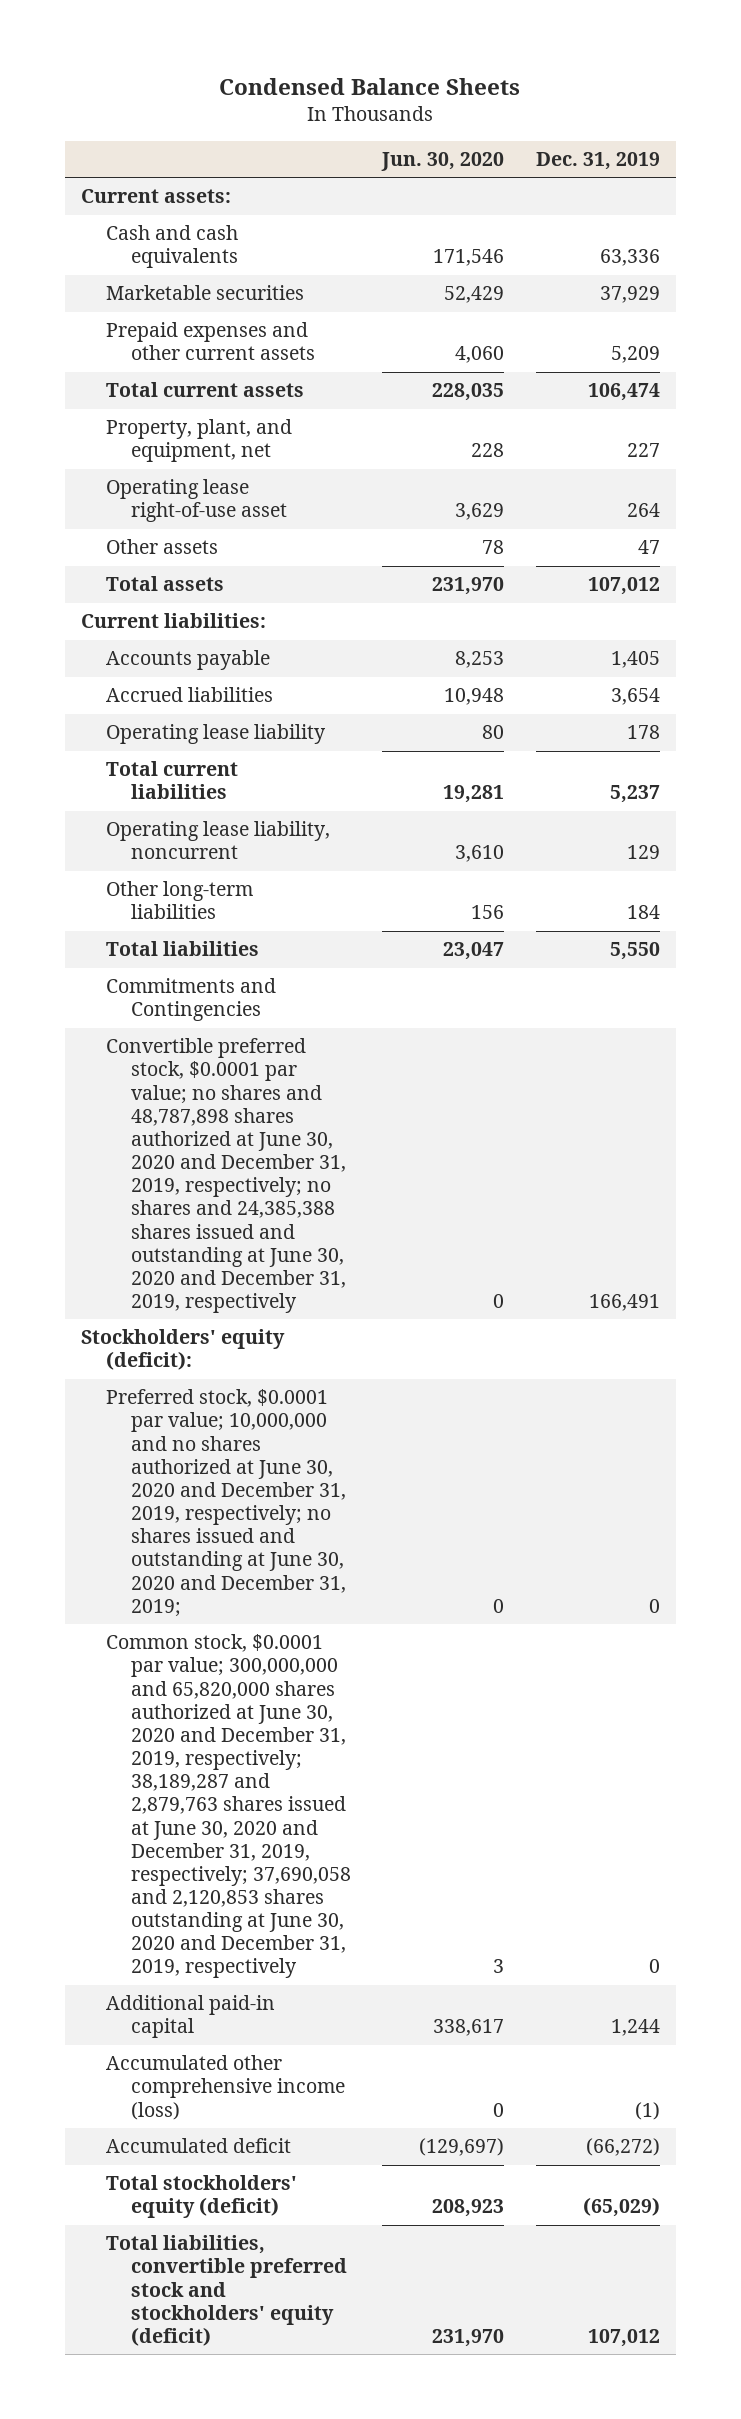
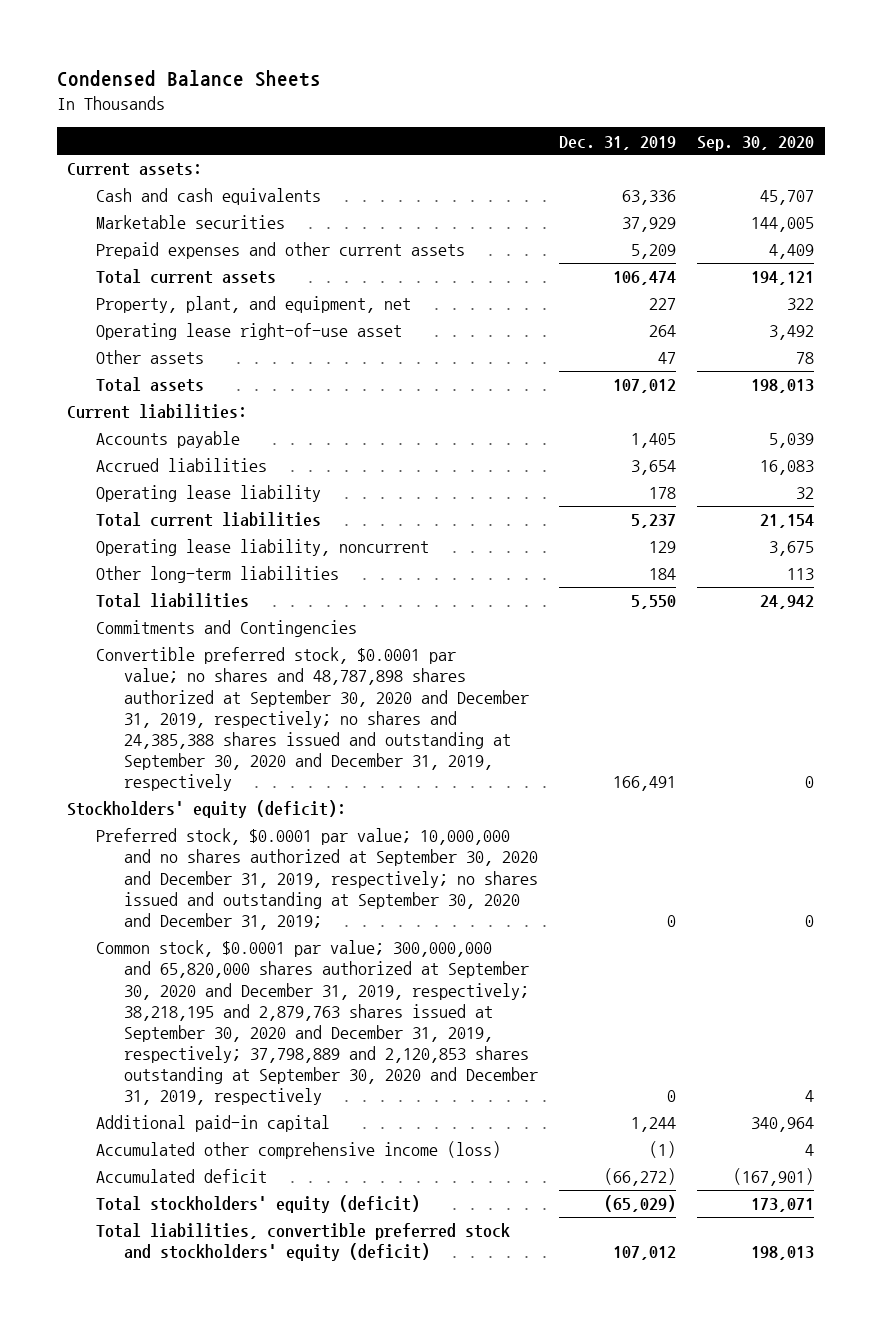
[381,152,505,172] Jun. 30, 2020 -> none
none -> [697,135,815,151] Sep. 30, 2020
[105,1038,346,1313] Convertible preferred stock, $0.0001 par value; no shares and 48,787,898 shares authorized at June 30, 2020 and December 31, 2019, respectively; no shares and 24,385,388 shares issued and outstanding at June 30, 2020 and December 31, 2019, respectively -> [95,647,530,792] Convertible preferred stock, $0.0001 par value; no shares and 48,787,898 shares authorized at September 30, 2020 and December 31, 2019, respectively; no shares and 24,385,388 shares issued and outstanding at September 30, 2020 and December 31, 2019, respectively
[105,1389,346,1617] Preferred stock, $0.0001 par value; 10,000,000 and no shares authorized at June 30, 2020 and December 31, 2019, respectively; no shares issued and outstanding at June 30, 2020 and December 31, 2019; -> [95,828,539,930] Preferred stock, $0.0001 par value; 10,000,000 and no shares authorized at September 30, 2020 and December 31, 2019, respectively; no shares issued and outstanding at September 30, 2020 and December 31, 2019;
[105,1634,351,1979] Common stock, $0.0001 par value; 300,000,000 and 65,820,000 shares authorized at June 30, 2020 and December 31, 2019, respectively; 38,189,287 and 2,879,763 shares issued at June 30, 2020 and December 31, 2019, respectively; 37,690,058 and 2,120,853 shares outstanding at June 30, 2020 and December 31, 2019, respectively -> [95,940,539,1106] Common stock, $0.0001 par value; 300,000,000 and 65,820,000 shares authorized at September 30, 2020 and December 31, 2019, respectively; 38,218,195 and 2,879,763 shares issued at September 30, 2020 and December 31, 2019, respectively; 37,798,889 and 2,120,853 shares outstanding at September 30, 2020 and December 31, 2019, respectively

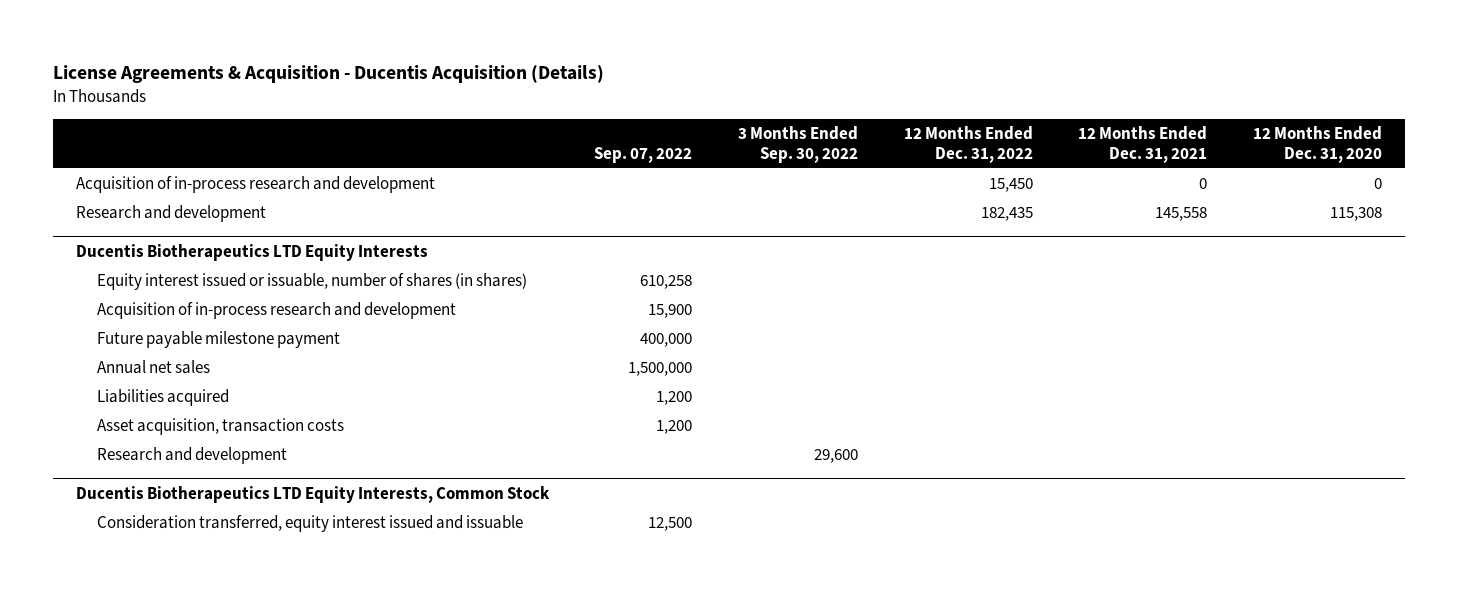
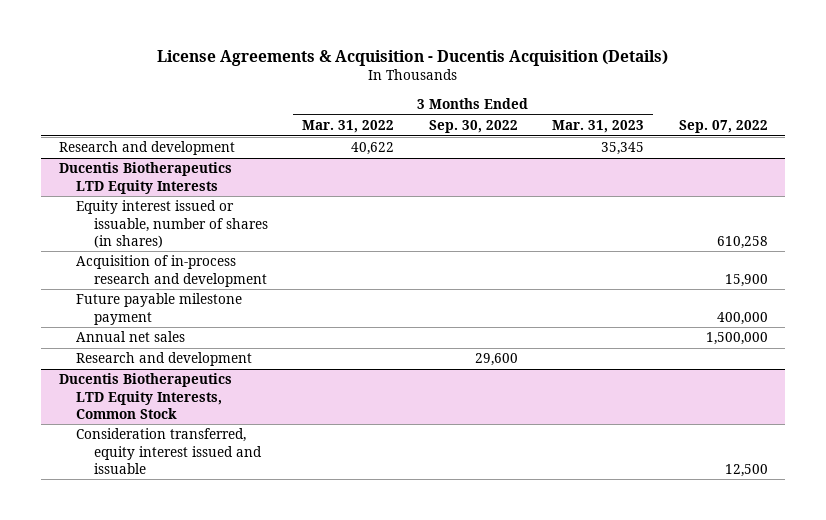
[903,126,1033,163] 12 Months Ended Dec. 31, 2022 -> none
[1078,126,1208,163] 12 Months Ended Dec. 31, 2021 -> none
[1253,126,1383,163] 12 Months Ended Dec. 31, 2020 -> none
none -> [302,120,395,134] Mar. 31, 2022
none -> [552,120,645,134] Mar. 31, 2023
[75,176,435,194] Acquisition of in-process research and development -> none
[96,389,229,407] Liabilities acquired -> none
[96,418,344,436] Asset acquisition, transaction costs -> none

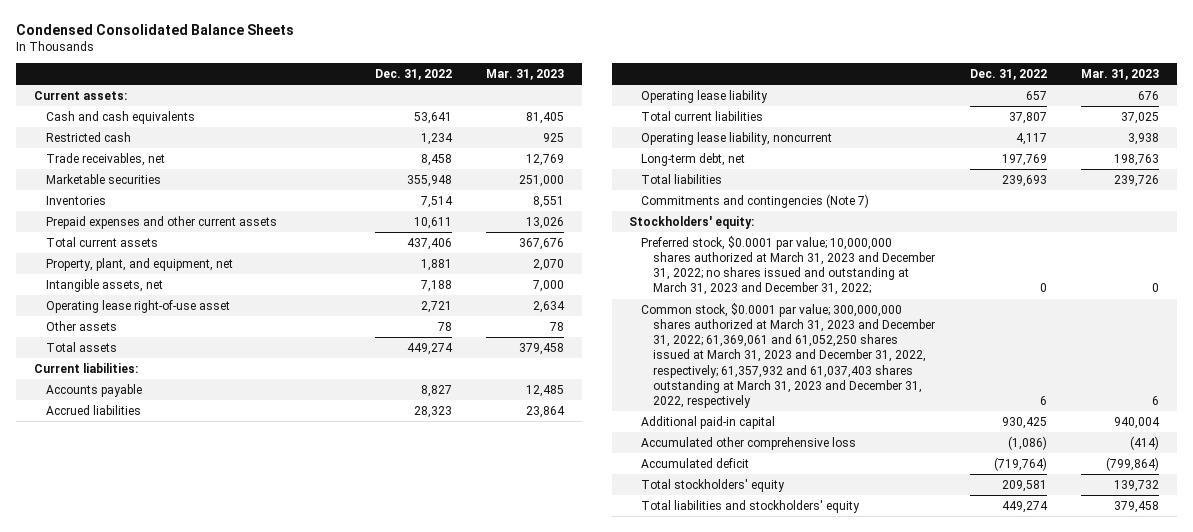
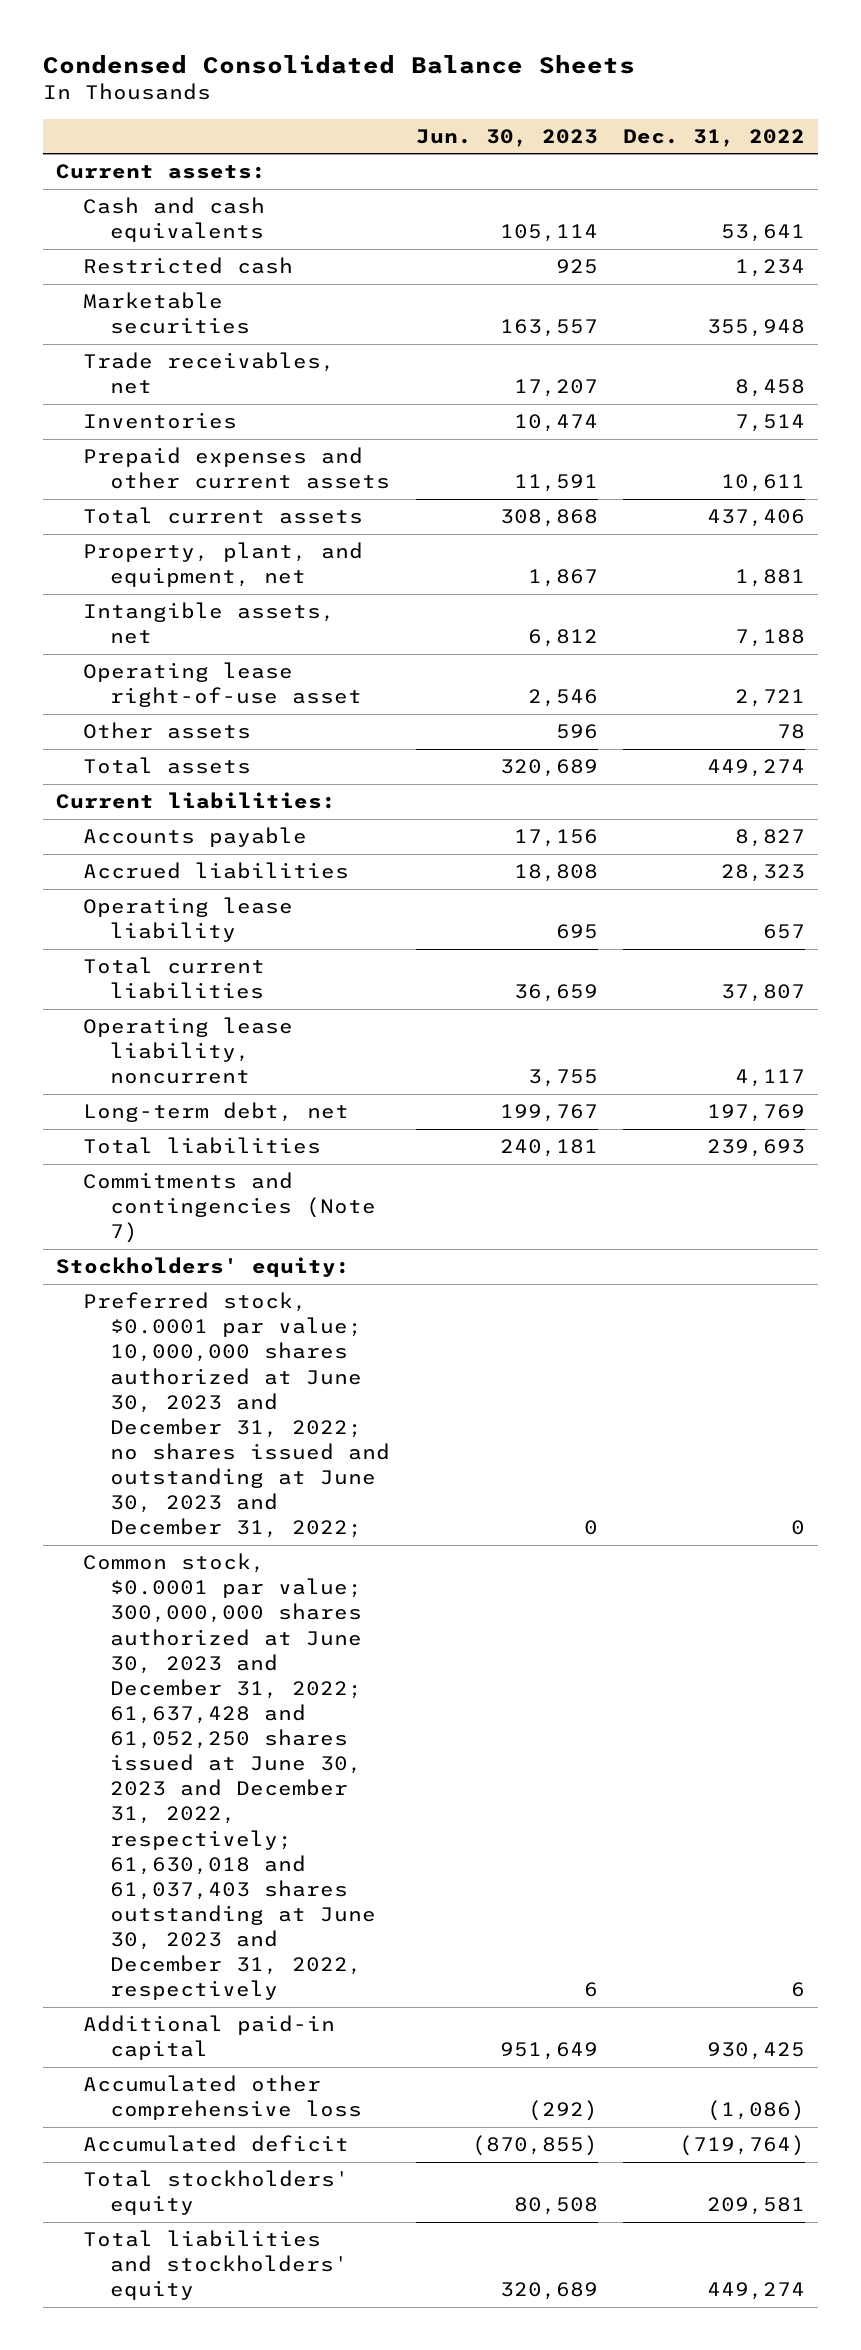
[486,68,565,80] Mar. 31, 2023 -> none
none -> [415,128,598,147] Jun. 30, 2023
[45,152,165,166] Trade receivables, net -> [82,352,335,395] Trade receivables, net
[641,235,936,296] Preferred stock, $0.0001 par value; 10,000,000 shares authorized at March 31, 2023 and December 31, 2022; no shares issued and outstanding at March 31, 2023 and December 31, 2022; -> [82,1292,391,1539] Preferred stock, $0.0001 par value; 10,000,000 shares authorized at June 30, 2023 and December 31, 2022; no shares issued and outstanding at June 30, 2023 and December 31, 2022;
[641,302,936,409] Common stock, $0.0001 par value; 300,000,000 shares authorized at March 31, 2023 and December 31, 2022; 61,369,061 and 61,052,250 shares issued at March 31, 2023 and December 31, 2022, respectively; 61,357,932 and 61,037,403 shares outstanding at March 31, 2023 and December 31, 2022, respectively -> [82,1553,377,2001] Common stock, $0.0001 par value; 300,000,000 shares authorized at June 30, 2023 and December 31, 2022; 61,637,428 and 61,052,250 shares issued at June 30, 2023 and December 31, 2022, respectively; 61,630,018 and 61,037,403 shares outstanding at June 30, 2023 and December 31, 2022, respectively

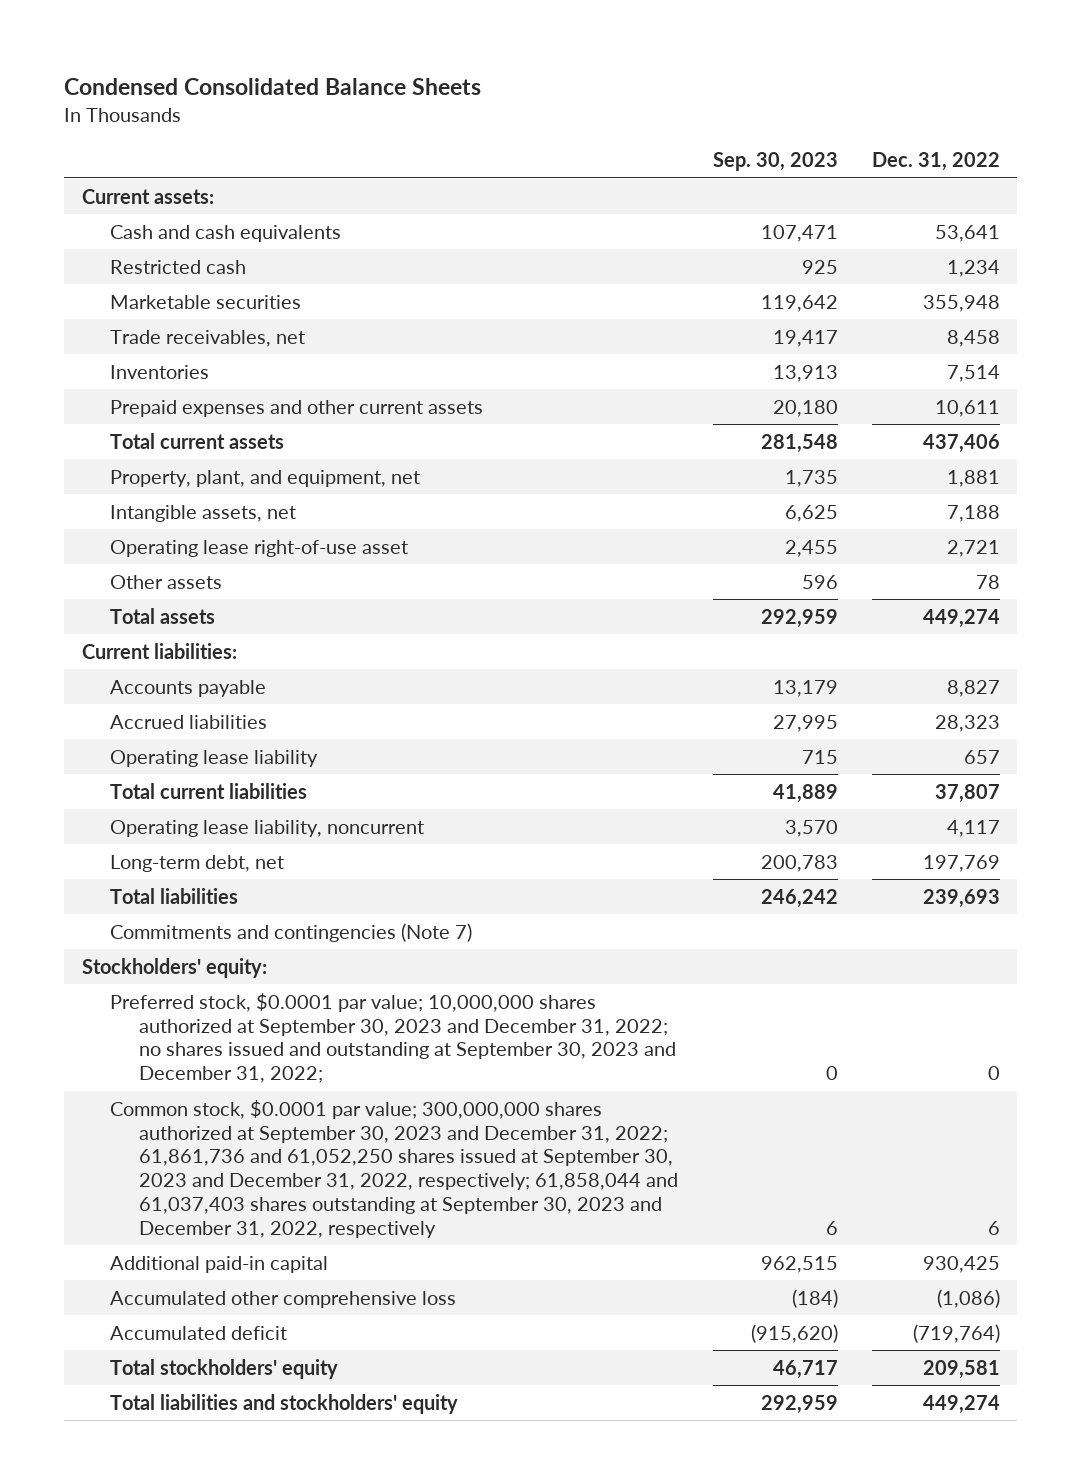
[415,128,598,147] Jun. 30, 2023 -> none
none -> [712,152,838,172] Sep. 30, 2023
[82,1292,391,1539] Preferred stock, $0.0001 par value; 10,000,000 shares authorized at June 30, 2023 and December 31, 2022; no shares issued and outstanding at June 30, 2023 and December 31, 2022; -> [110,992,677,1084] Preferred stock, $0.0001 par value; 10,000,000 shares authorized at September 30, 2023 and December 31, 2022; no shares issued and outstanding at September 30, 2023 and December 31, 2022;
[82,1553,377,2001] Common stock, $0.0001 par value; 300,000,000 shares authorized at June 30, 2023 and December 31, 2022; 61,637,428 and 61,052,250 shares issued at June 30, 2023 and December 31, 2022, respectively; 61,630,018 and 61,037,403 shares outstanding at June 30, 2023 and December 31, 2022, respectively -> [110,1099,679,1238] Common stock, $0.0001 par value; 300,000,000 shares authorized at September 30, 2023 and December 31, 2022; 61,861,736 and 61,052,250 shares issued at September 30, 2023 and December 31, 2022, respectively; 61,858,044 and 61,037,403 shares outstanding at September 30, 2023 and December 31, 2022, respectively

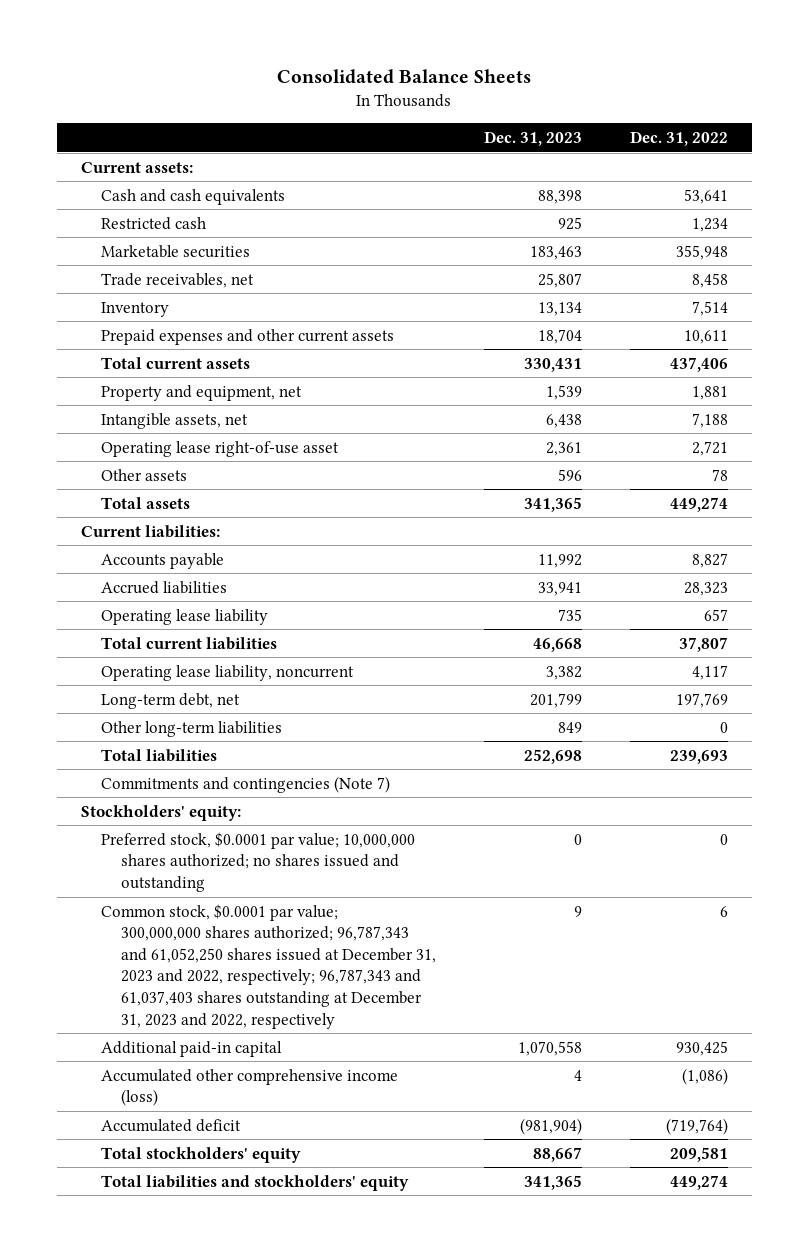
[64,78,482,96] Condensed Consolidated Balance Sheets -> [277,69,532,85] Consolidated Balance Sheets
[712,152,838,172] Sep. 30, 2023 -> none
none -> [483,130,582,146] Dec. 31, 2023
[110,364,210,379] Inventories -> [100,301,169,317] Inventory
[110,469,421,487] Property, plant, and equipment, net -> [100,384,302,401] Property and equipment, net
none -> [100,720,282,737] Other long-term liabilities
[110,992,677,1084] Preferred stock, $0.0001 par value; 10,000,000 shares authorized at September 30, 2023 and December 31, 2022; no shares issued and outstanding at September 30, 2023 and December 31, 2022; -> [100,831,415,892] Preferred stock, $0.0001 par value; 10,000,000 shares authorized; no shares issued and outstanding
[110,1099,679,1238] Common stock, $0.0001 par value; 300,000,000 shares authorized at September 30, 2023 and December 31, 2022; 61,861,736 and 61,052,250 shares issued at September 30, 2023 and December 31, 2022, respectively; 61,858,044 and 61,037,403 shares outstanding at September 30, 2023 and December 31, 2022, respectively -> [100,903,436,1029] Common stock, $0.0001 par value; 300,000,000 shares authorized; 96,787,343 and 61,052,250 shares issued at December 31, 2023 and 2022, respectively; 96,787,343 and 61,037,403 shares outstanding at December 31, 2023 and 2022, respectively
[110,1290,457,1308] Accumulated other comprehensive loss -> [100,1068,398,1107] Accumulated other comprehensive income (loss)

